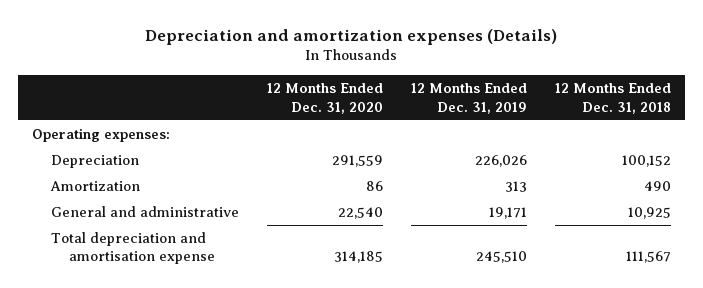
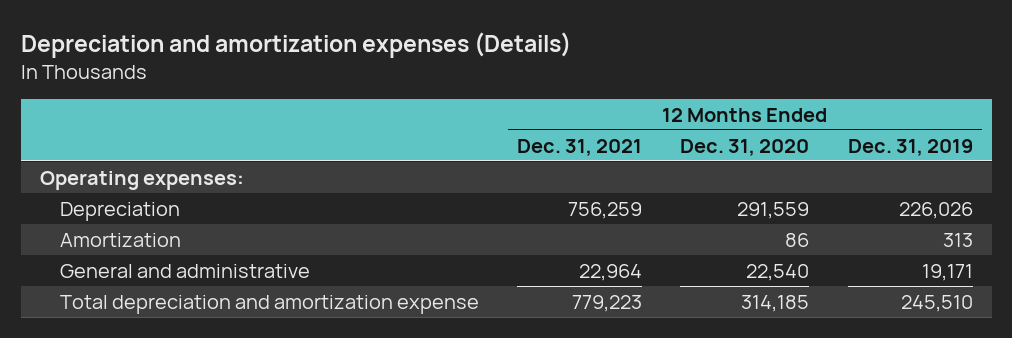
[554,83,671,114] 12 Months Ended Dec. 31, 2018 -> none
none -> [517,138,643,156] Dec. 31, 2021
[50,232,216,265] Total depreciation and amortisation expense -> [59,294,479,314] Total depreciation and amortization expense

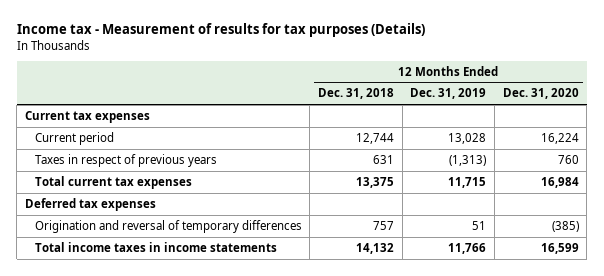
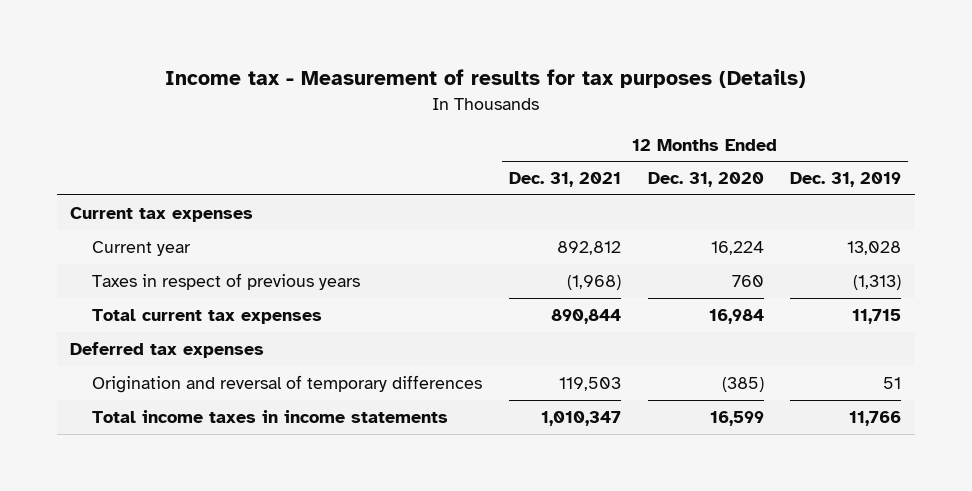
[318,88,395,100] Dec. 31, 2018 -> none
none -> [508,172,621,188] Dec. 31, 2021
[34,131,114,145] Current period -> [92,240,192,256] Current year

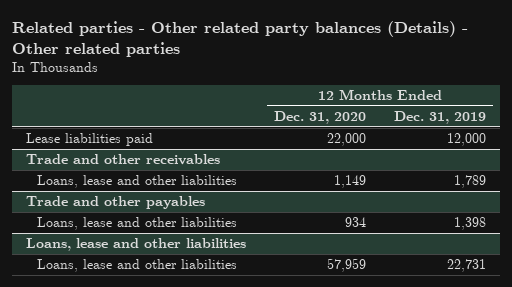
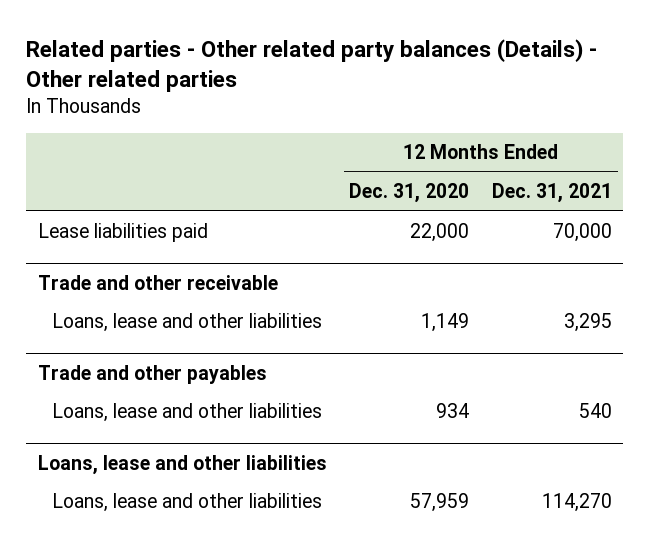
[393,110,486,124] Dec. 31, 2019 -> none
none -> [491,183,612,204] Dec. 31, 2021
[26,153,221,165] Trade and other receivables -> [37,274,278,290] Trade and other receivable

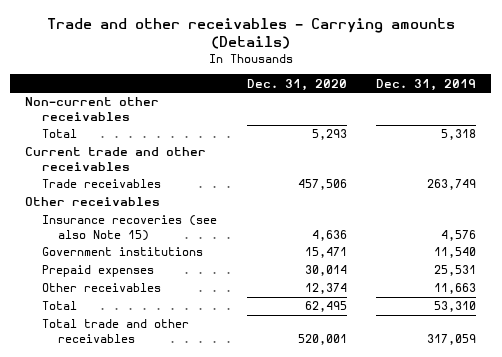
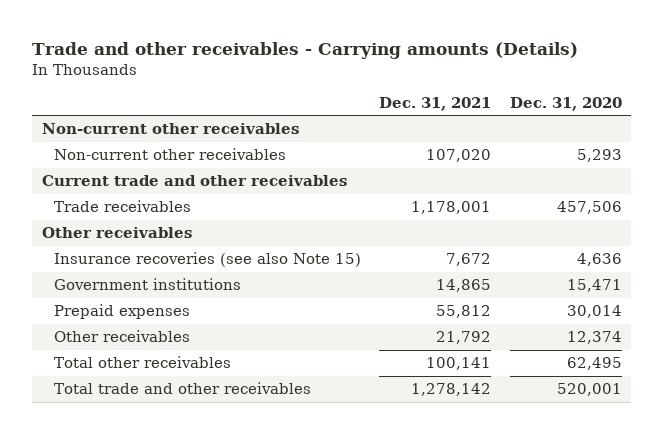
[376,78,477,91] Dec. 31, 2019 -> none
none -> [379,96,492,111] Dec. 31, 2021
[41,129,77,139] Total -> [53,148,286,161] Non-current other receivables
[41,301,77,311] Total -> [53,356,231,369] Total other receivables

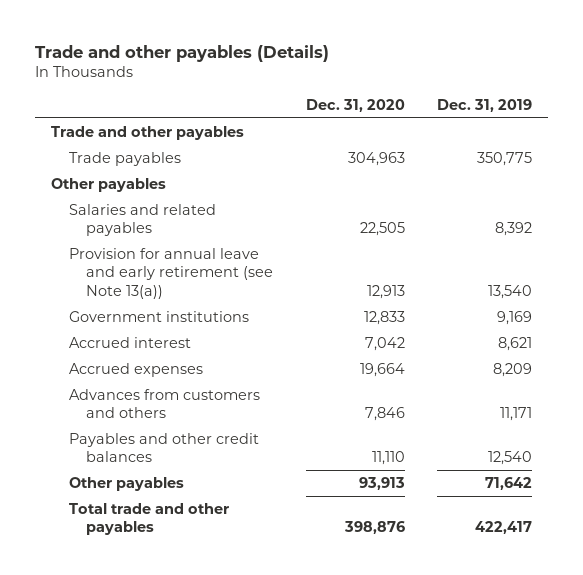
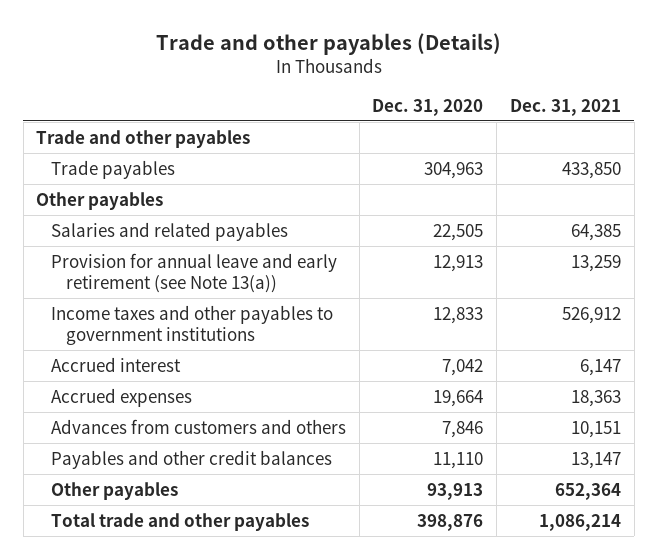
[436,98,532,112] Dec. 31, 2019 -> none
none -> [510,98,622,116] Dec. 31, 2021
[68,310,249,322] Government institutions -> [50,304,333,345] Income taxes and other payables to government institutions

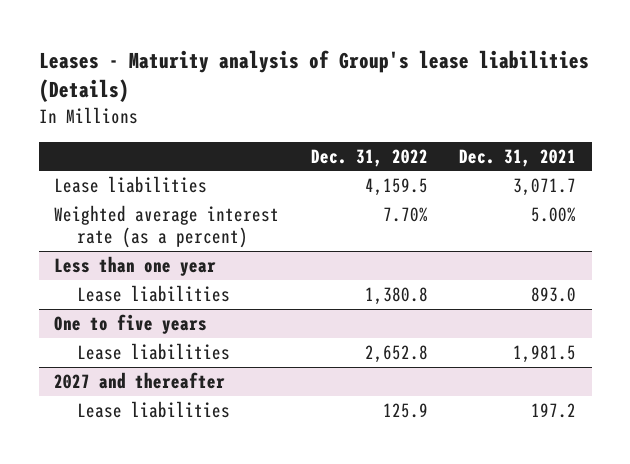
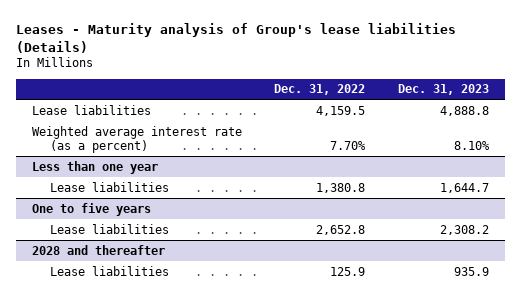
[459,148,577,167] Dec. 31, 2021 -> none
none -> [397,84,489,96] Dec. 31, 2023
[54,372,226,390] 2027 and thereafter -> [32,244,166,255] 2028 and thereafter

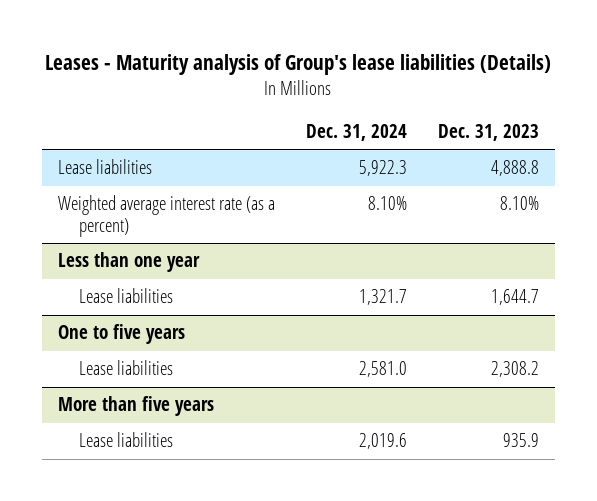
[274,84,366,96] Dec. 31, 2022 -> none
none -> [305,123,407,141] Dec. 31, 2024
[32,244,166,255] 2028 and thereafter -> [57,396,214,417] More than five years

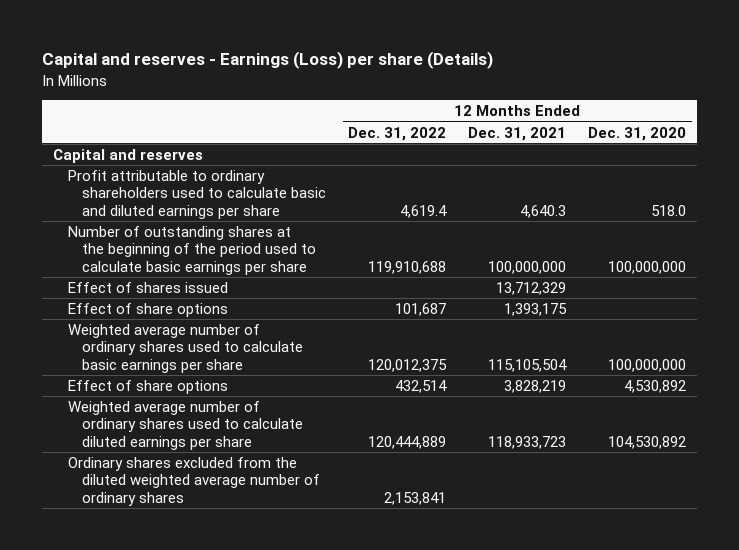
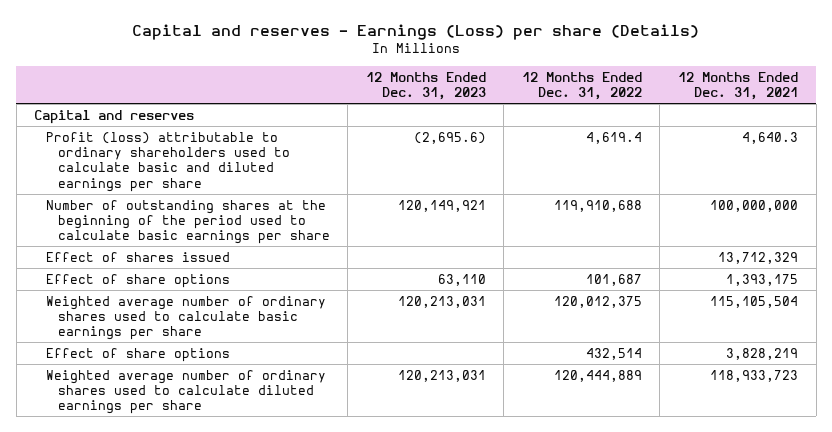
[588,126,687,141] Dec. 31, 2020 -> none
none -> [365,71,486,100] 12 Months Ended Dec. 31, 2023
[67,169,327,220] Profit attributable to ordinary shareholders used to calculate basic and diluted earnings per share -> [45,131,290,192] Profit (loss) attributable to ordinary shareholders used to calculate basic and diluted earnings per share
[67,456,321,507] Ordinary shares excluded from the diluted weighted average number of ordinary shares -> none

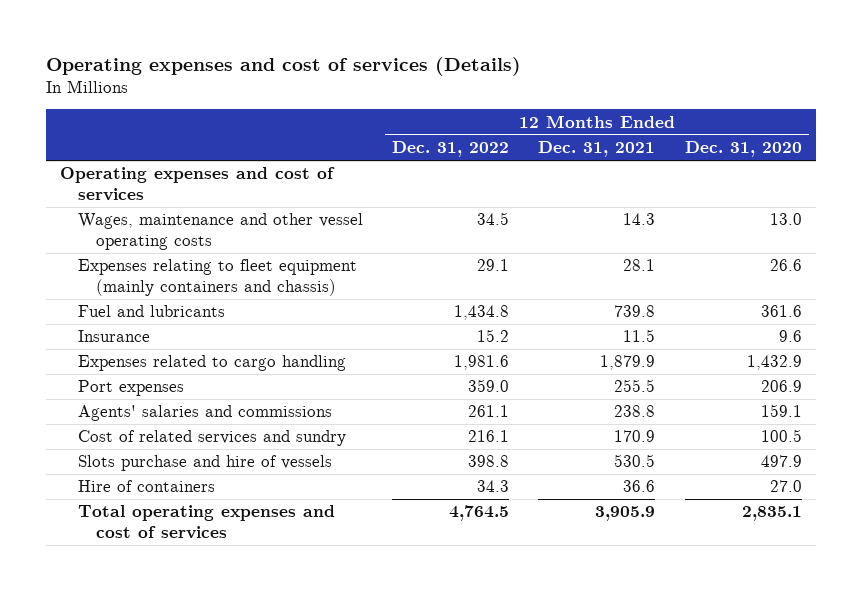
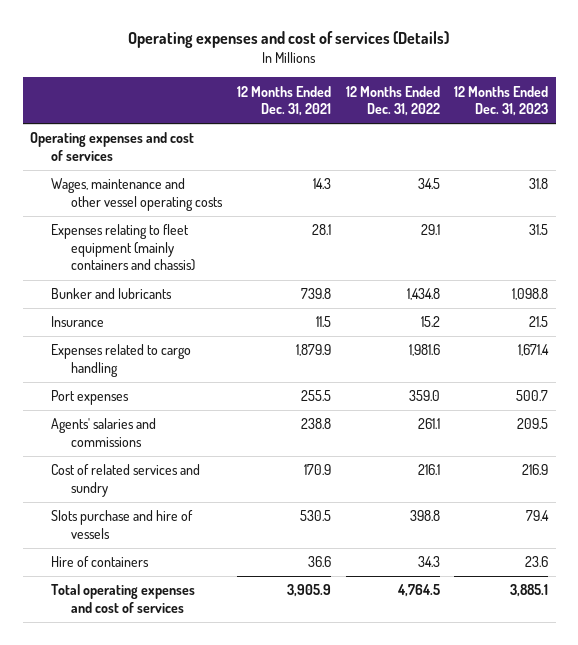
[684,140,802,157] Dec. 31, 2020 -> none
none -> [454,85,549,117] 12 Months Ended Dec. 31, 2023
[77,305,225,318] Fuel and lubricants -> [50,288,172,300] Bunker and lubricants

